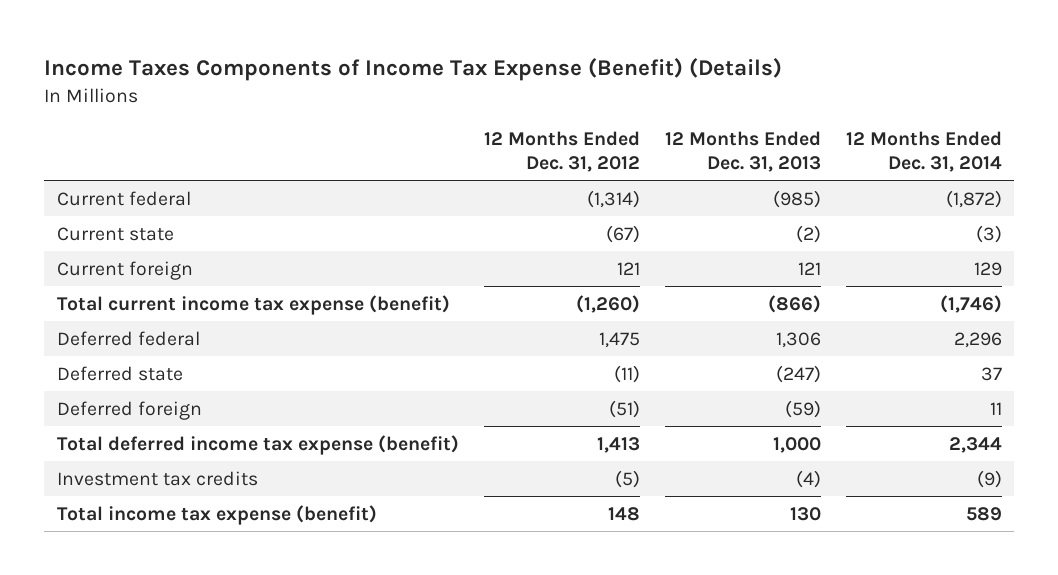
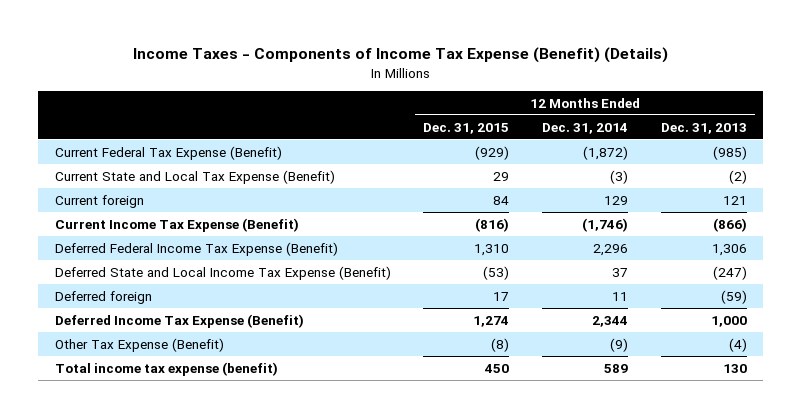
[44,57,783,81] Income Taxes Components of Income Tax Expense (Benefit) (Details) -> [132,47,668,64] Income Taxes - Components of Income Tax Expense (Benefit) (Details)
[483,130,640,173] 12 Months Ended Dec. 31, 2012 -> none
none -> [423,122,510,134] Dec. 31, 2015
[56,190,191,206] Current federal -> [54,145,282,160] Current Federal Tax Expense (Benefit)
[56,226,174,241] Current state -> [54,169,335,184] Current State and Local Tax Expense (Benefit)
[56,294,450,315] Total current income tax expense (benefit) -> [54,217,299,232] Current Income Tax Expense (Benefit)
[56,330,200,346] Deferred federal -> [54,241,338,256] Deferred Federal Income Tax Expense (Benefit)
[56,365,183,381] Deferred state -> [54,265,391,280] Deferred State and Local Income Tax Expense (Benefit)
[56,434,459,455] Total deferred income tax expense (benefit) -> [54,313,304,328] Deferred Income Tax Expense (Benefit)
[56,470,258,486] Investment tax credits -> [54,337,224,352] Other Tax Expense (Benefit)

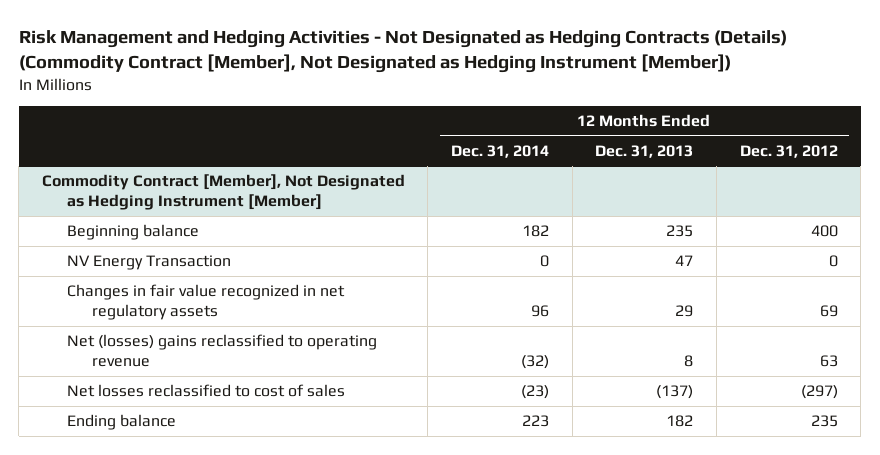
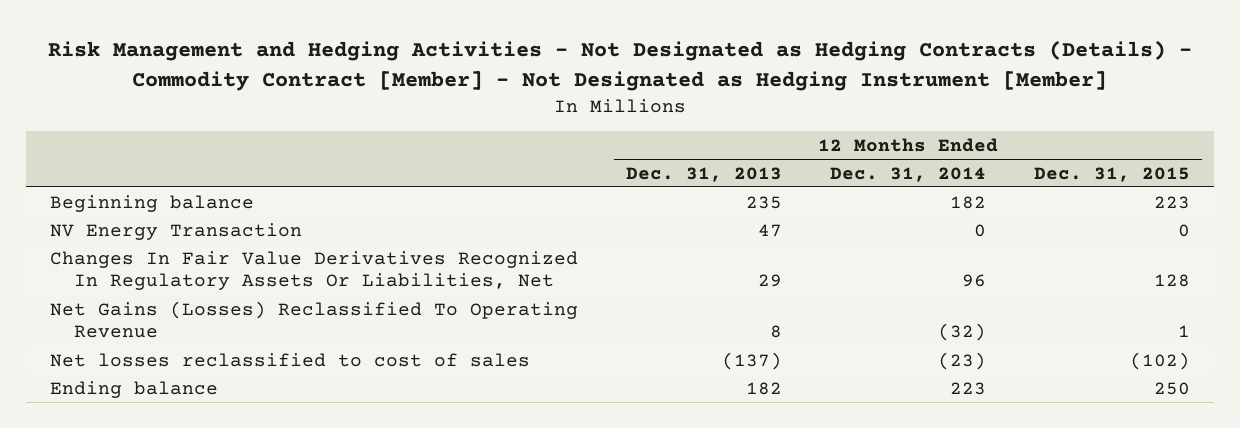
[18,30,787,74] Risk Management and Hedging Activities - Not Designated as Hedging Contracts (Details) (Commodity Contract [Member], Not Designated as Hedging Instrument [Member]) -> [47,39,1192,91] Risk Management and Hedging Activities - Not Designated as Hedging Contracts (Details) - Commodity Contract [Member] - Not Designated as Hedging Instrument [Member]
[739,144,838,158] Dec. 31, 2012 -> none
none -> [1033,166,1190,182] Dec. 31, 2015
[41,174,405,211] Commodity Contract [Member], Not Designated as Hedging Instrument [Member] -> none
[67,284,346,321] Changes in fair value recognized in net regulatory assets -> [49,250,578,291] Changes In Fair Value Derivatives Recognized In Regulatory Assets Or Liabilities, Net
[67,334,378,368] Net (losses) gains reclassified to operating revenue -> [49,300,578,339] Net Gains (Losses) Reclassified To Operating Revenue

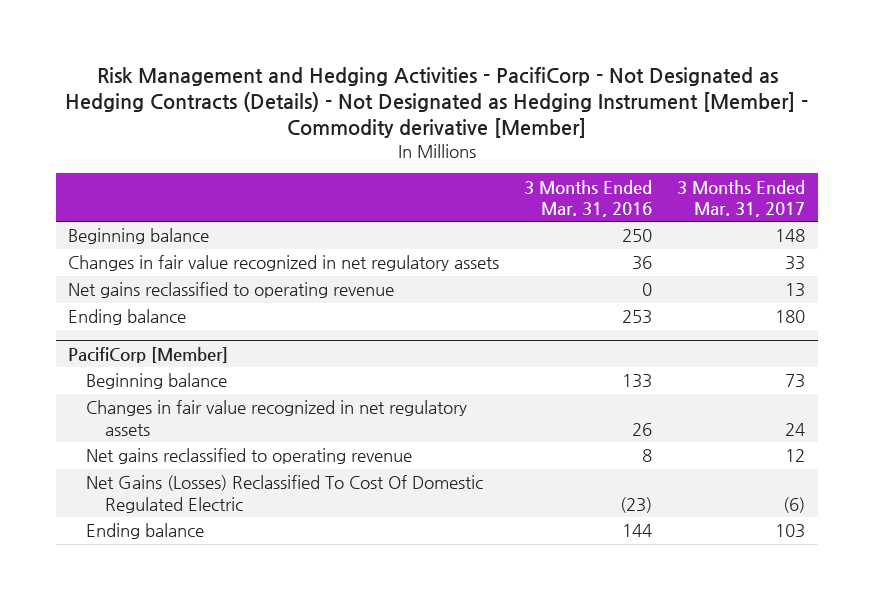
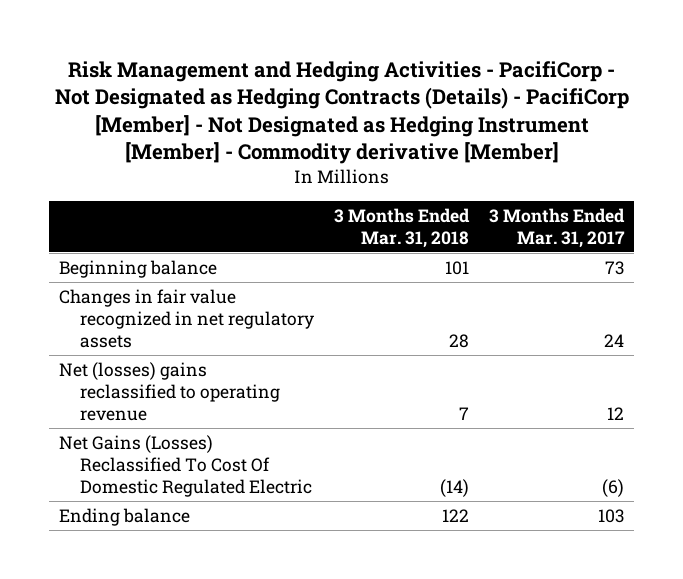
[64,66,808,138] Risk Management and Hedging Activities - PacifiCorp - Not Designated as Hedging Contracts (Details) - Not Designated as Hedging Instrument [Member] - Commodity derivative [Member] -> [54,60,629,165] Risk Management and Hedging Activities - PacifiCorp - Not Designated as Hedging Contracts (Details) - PacifiCorp [Member] - Not Designated as Hedging Instrument [Member] - Commodity derivative [Member]
[524,179,653,217] 3 Months Ended Mar. 31, 2016 -> none
none -> [334,207,471,248] 3 Months Ended Mar. 31, 2018
[68,228,210,245] Beginning balance -> none
[68,255,500,272] Changes in fair value recognized in net regulatory assets -> none
[68,282,395,299] Net gains reclassified to operating revenue -> none
[68,309,187,326] Ending balance -> none
[68,346,229,363] PacifiCorp [Member] -> none
[86,448,413,465] Net gains reclassified to operating revenue -> [59,361,281,421] Net (losses) gains reclassified to operating revenue

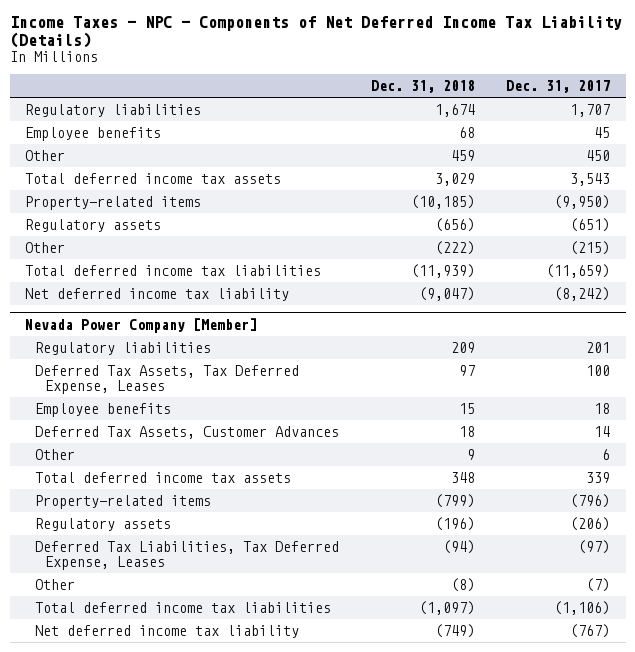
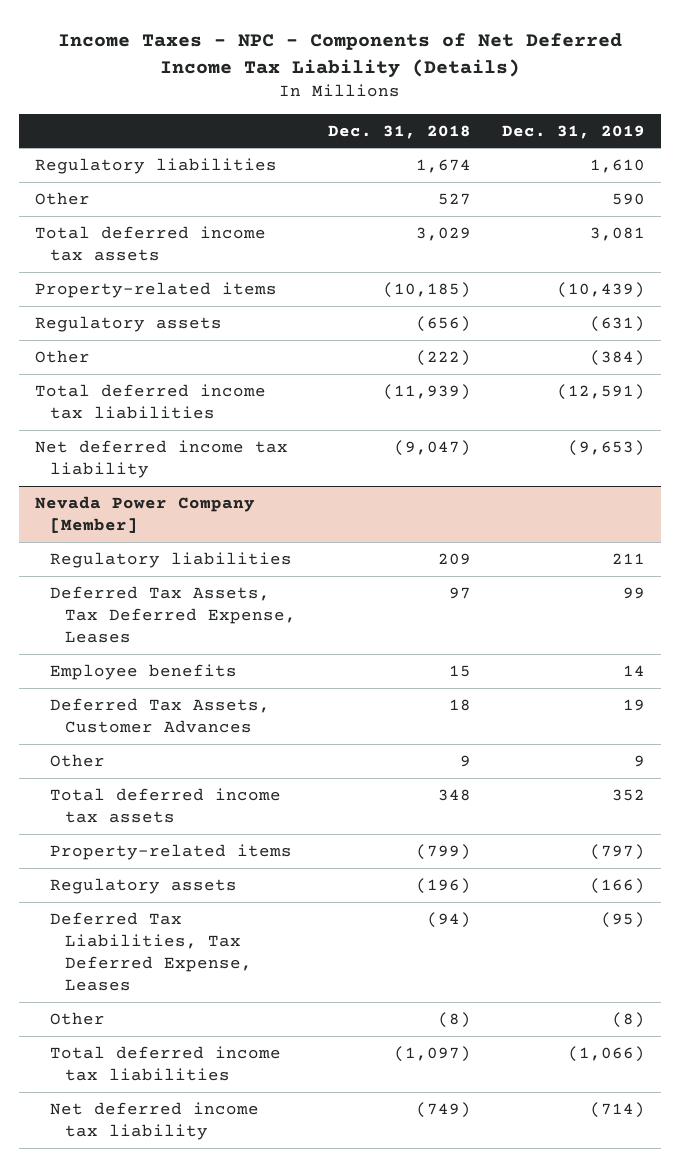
[505,79,610,93] Dec. 31, 2017 -> none
none -> [502,124,646,139] Dec. 31, 2019
[25,127,162,142] Employee benefits -> none
[450,150,475,162] 459 -> [437,192,471,205] 527

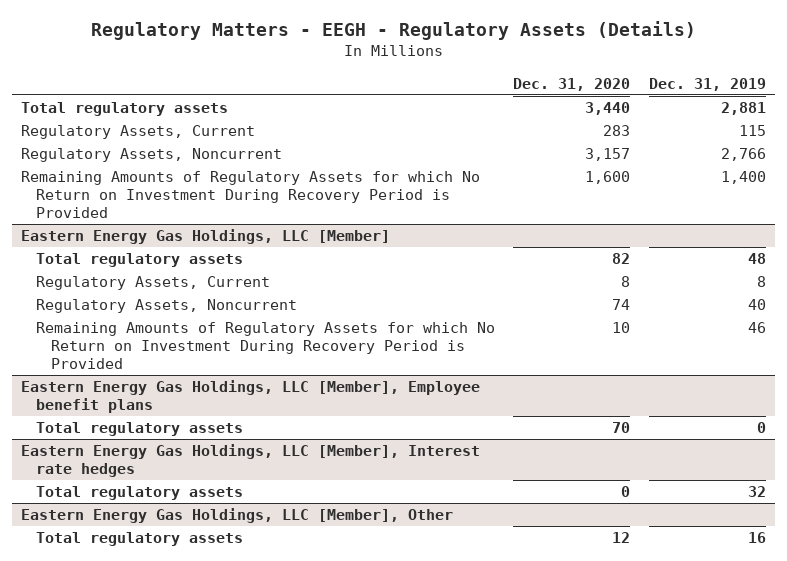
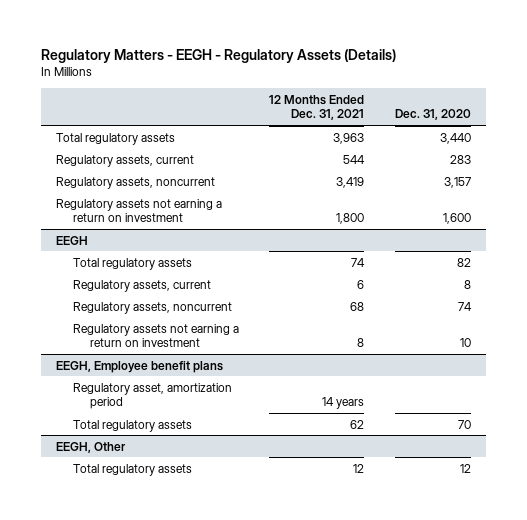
[648,77,766,91] Dec. 31, 2019 -> none
none -> [269,94,365,121] 12 Months Ended Dec. 31, 2021
[21,125,256,140] Regulatory Assets, Current -> [56,154,195,167] Regulatory assets, current
[21,148,283,163] Regulatory Assets, Noncurrent -> [56,176,216,189] Regulatory assets, noncurrent
[21,171,481,218] Remaining Amounts of Regulatory Assets for which No Return on Investment During Recovery Period is Provided -> [56,198,223,223] Regulatory assets not earning a return on investment
[21,229,391,245] Eastern Energy Gas Holdings, LLC [Member] -> [56,235,89,245] EEGH
[21,380,481,414] Eastern Energy Gas Holdings, LLC [Member], Employee benefit plans -> none
[36,276,271,291] Regulatory Assets, Current -> [73,279,212,292] Regulatory assets, current
[36,299,298,314] Regulatory Assets, Noncurrent -> [73,301,233,314] Regulatory assets, noncurrent
[36,322,496,369] Remaining Amounts of Regulatory Assets for which No Return on Investment During Recovery Period is Provided -> [73,323,240,348] Regulatory assets not earning a return on investment
none -> [56,360,224,373] EEGH, Employee benefit plans
none -> [73,382,233,410] Regulatory asset, amortization period
[21,444,481,478] Eastern Energy Gas Holdings, LLC [Member], Interest rate hedges -> none
[36,486,244,501] Total regulatory assets -> none
[21,508,454,524] Eastern Energy Gas Holdings, LLC [Member], Other -> none
none -> [56,441,127,453] EEGH, Other

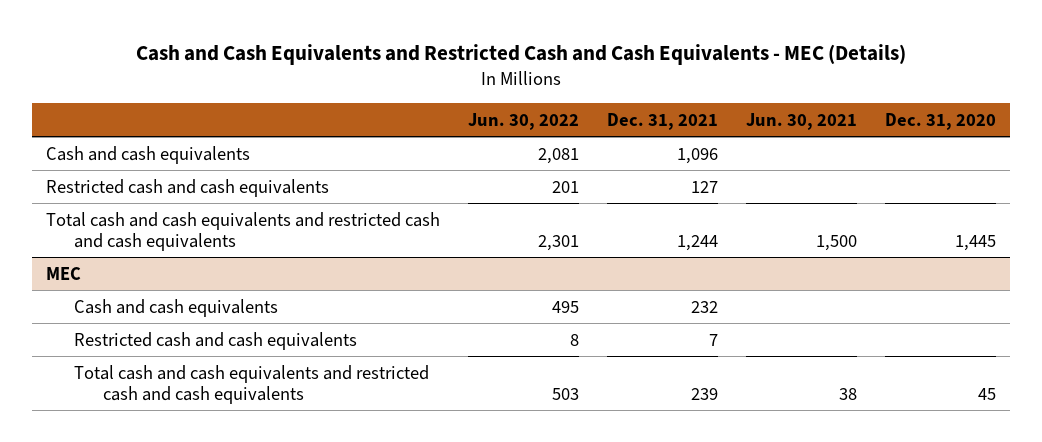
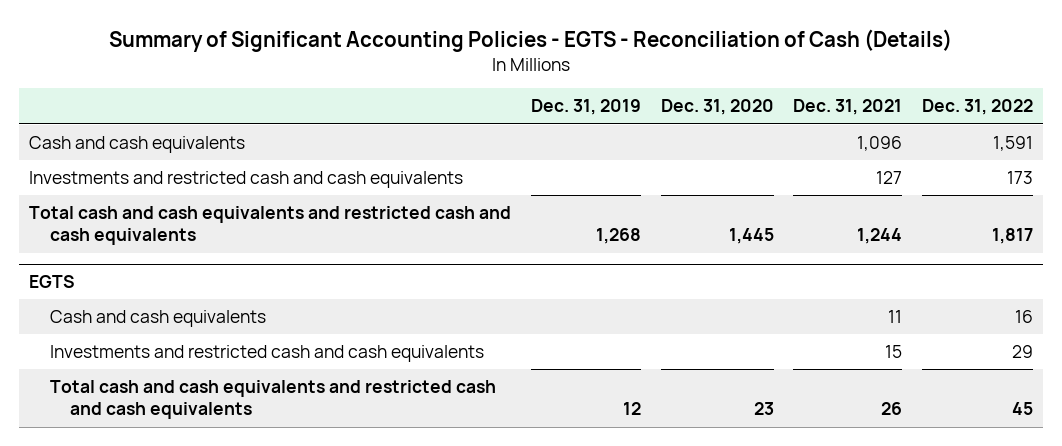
[135,44,906,66] Cash and Cash Equivalents and Restricted Cash and Cash Equivalents - MEC (Details) -> [109,28,953,52] Summary of Significant Accounting Policies - EGTS - Reconciliation of Cash (Details)
[468,112,580,130] Jun. 30, 2022 -> none
[745,112,857,130] Jun. 30, 2021 -> none
none -> [530,99,641,116] Dec. 31, 2019
none -> [922,99,1034,116] Dec. 31, 2022
[46,178,330,197] Restricted cash and cash equivalents -> [29,171,464,189] Investments and restricted cash and cash equivalents
[46,266,82,280] MEC -> none
none -> [29,275,76,289] EGTS
[690,300,718,313] 232 -> [888,310,903,324] 11
[74,331,358,350] Restricted cash and cash equivalents -> [49,345,484,363] Investments and restricted cash and cash equivalents
[708,333,718,346] 7 -> [885,345,903,359] 15
[690,387,718,400] 239 -> [881,402,903,416] 26
[977,387,996,400] 45 -> [753,402,774,416] 23

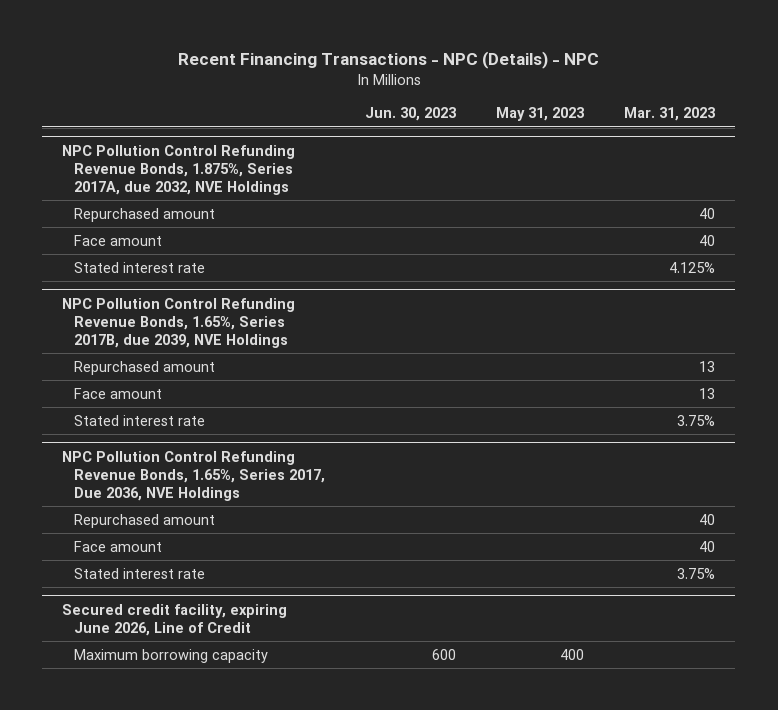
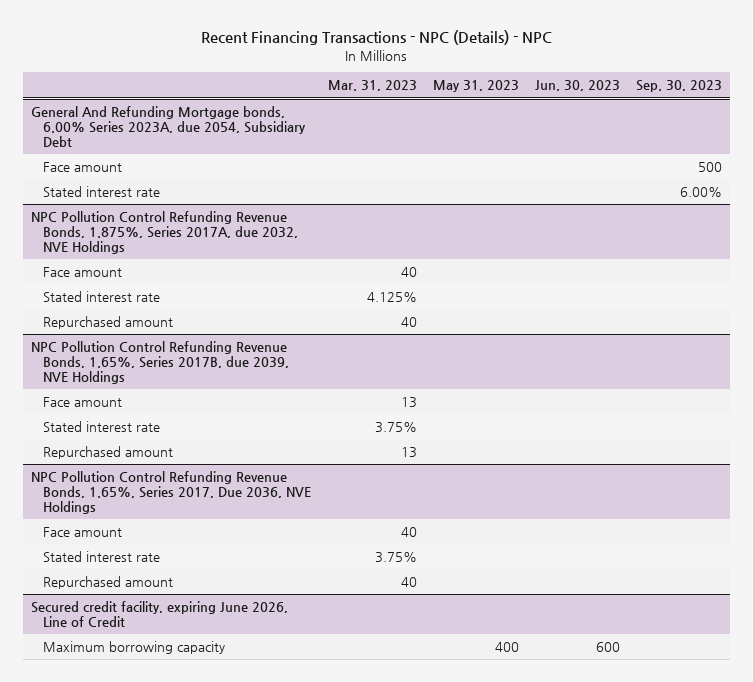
none -> [636,80,723,93] Sep. 30, 2023
none -> [30,106,307,148] General And Refunding Mortgage bonds, 6.00% Series 2023A, due 2054, Subsidiary Debt
none -> [43,162,123,173] Face amount
none -> [43,186,161,198] Stated interest rate
[73,207,215,222] Repurchased amount -> [43,316,174,330] Repurchased amount
[73,360,215,375] Repurchased amount -> [43,446,174,460] Repurchased amount
[73,513,215,528] Repurchased amount -> [43,576,174,590] Repurchased amount

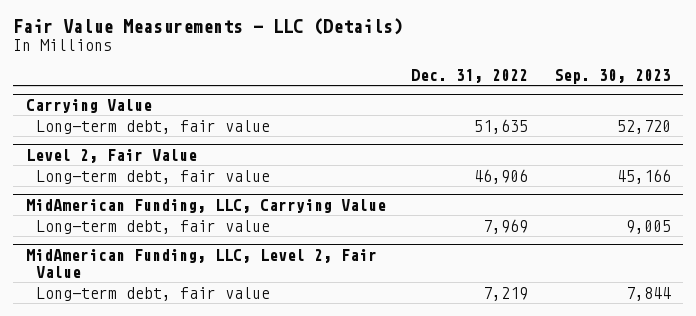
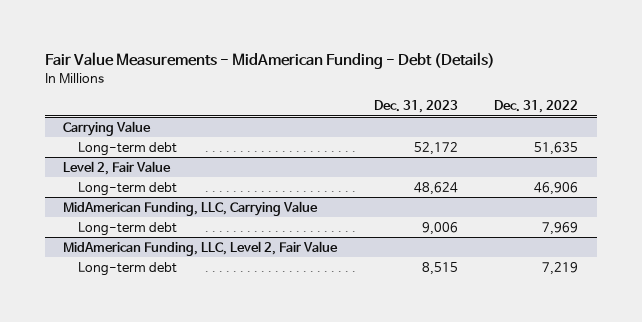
[13,18,404,36] Fair Value Measurements - LLC (Details) -> [45,52,496,70] Fair Value Measurements - MidAmerican Funding - Debt (Details)
[553,68,671,84] Sep. 30, 2023 -> none
none -> [373,100,458,114] Dec. 31, 2023
[36,119,271,134] Long-term debt, fair value -> [78,141,178,156] Long-term debt
[36,169,271,184] Long-term debt, fair value -> [78,181,178,196] Long-term debt
[36,219,271,234] Long-term debt, fair value -> [78,221,178,236] Long-term debt
[36,286,271,301] Long-term debt, fair value -> [78,261,178,276] Long-term debt

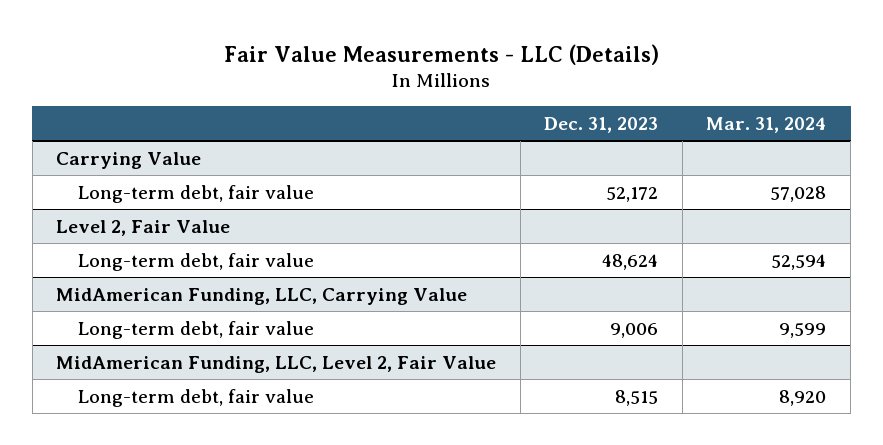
[45,52,496,70] Fair Value Measurements - MidAmerican Funding - Debt (Details) -> [224,43,660,65] Fair Value Measurements - LLC (Details)
[494,100,579,114] Dec. 31, 2022 -> none
none -> [706,116,827,133] Mar. 31, 2024
[78,141,178,156] Long-term debt -> [78,184,315,203] Long-term debt, fair value
[78,181,178,196] Long-term debt -> [78,252,315,271] Long-term debt, fair value
[78,221,178,236] Long-term debt -> [78,320,315,339] Long-term debt, fair value
[78,261,178,276] Long-term debt -> [78,388,315,407] Long-term debt, fair value

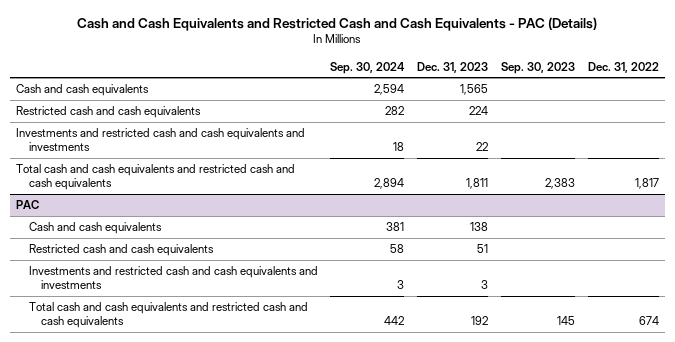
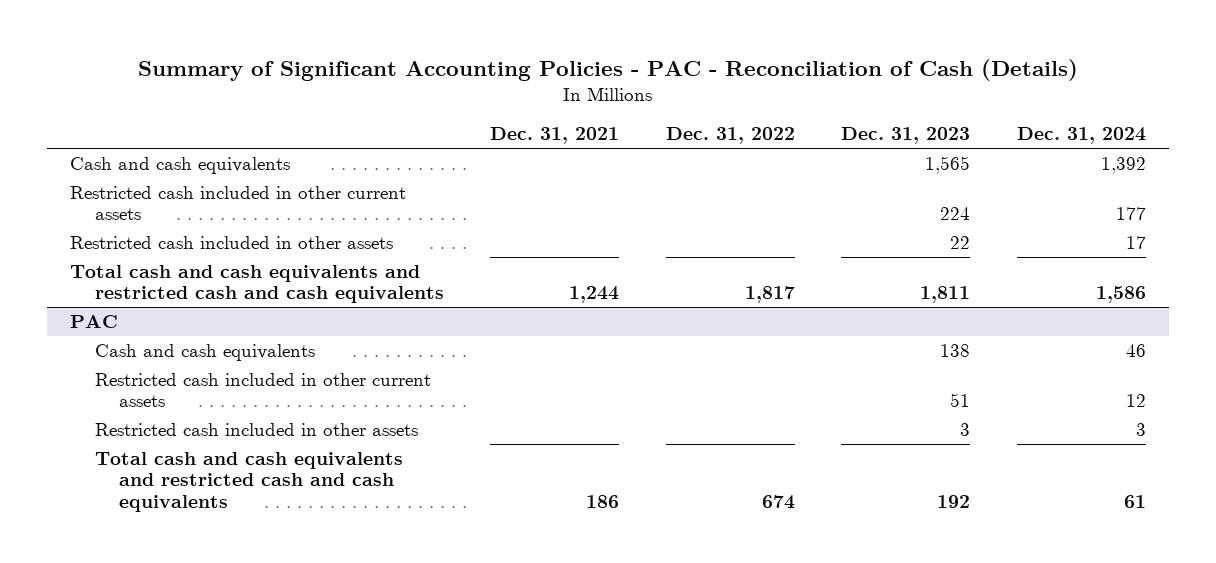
[77,16,598,31] Cash and Cash Equivalents and Restricted Cash and Cash Equivalents - PAC (Details) -> [137,58,1078,81] Summary of Significant Accounting Policies - PAC - Reconciliation of Cash (Details)
[330,61,406,74] Sep. 30, 2024 -> none
[501,61,576,74] Sep. 30, 2023 -> none
none -> [490,127,620,145] Dec. 31, 2021
none -> [1016,127,1146,145] Dec. 31, 2024
[15,106,201,119] Restricted cash and cash equivalents -> [70,185,407,221] Restricted cash included in other current assets
[15,128,305,151] Investments and restricted cash and cash equivalents and investments -> [70,235,394,249] Restricted cash included in other assets
[28,244,214,257] Restricted cash and cash equivalents -> [94,372,431,408] Restricted cash included in other current assets
[28,266,318,289] Investments and restricted cash and cash equivalents and investments -> [94,422,418,436] Restricted cash included in other assets

